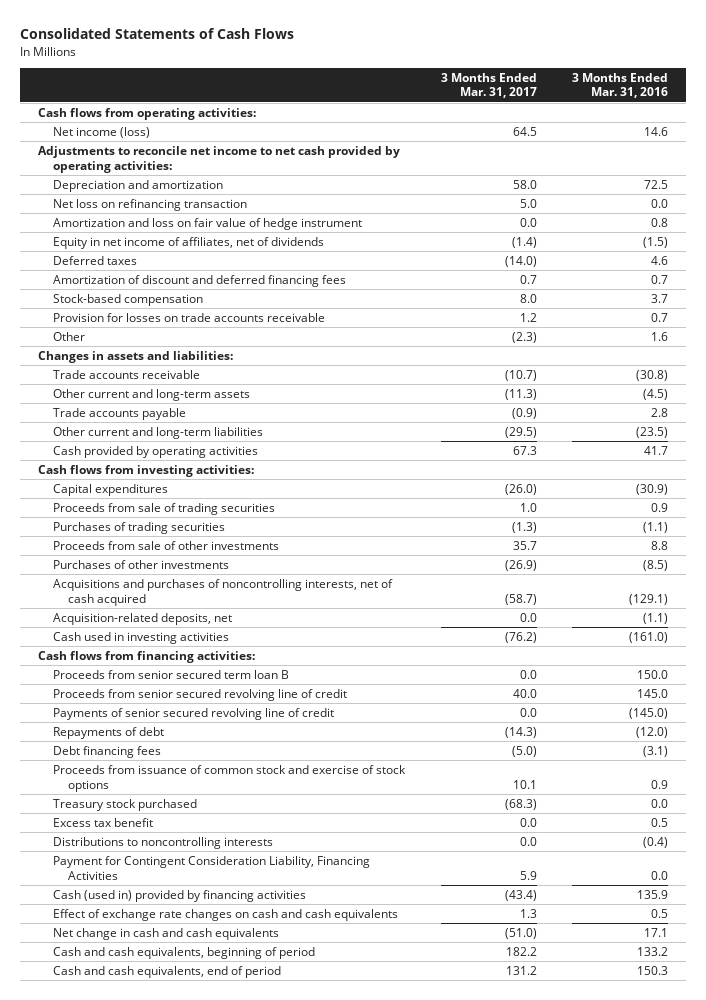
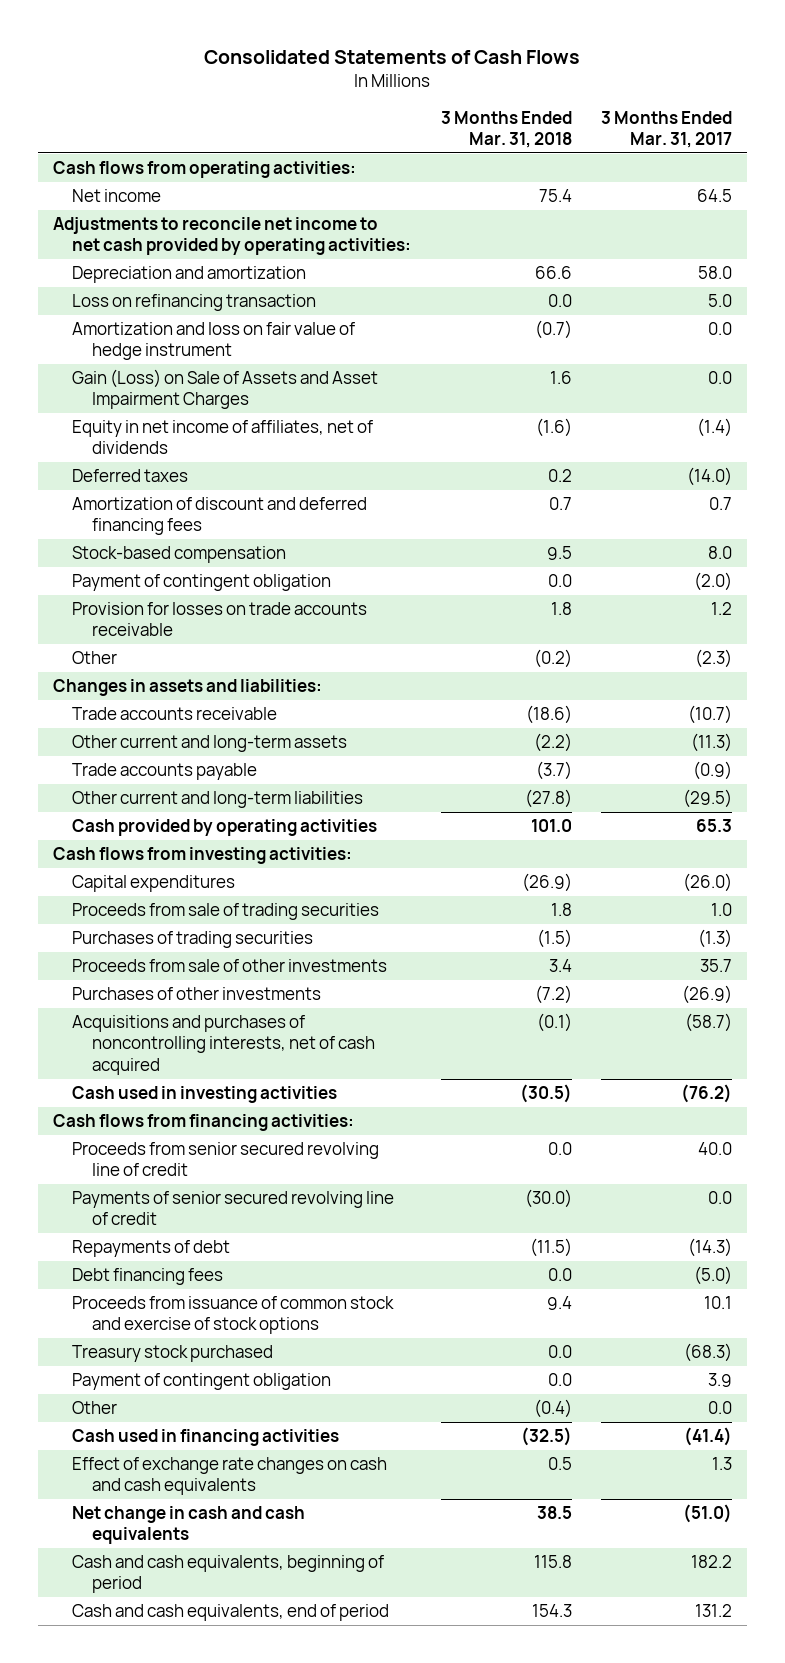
[572,72,669,99] 3 Months Ended Mar. 31, 2016 -> none
none -> [440,110,572,149] 3 Months Ended Mar. 31, 2018
[53,126,151,138] Net income (loss) -> [72,189,162,203] Net income
[53,198,248,211] Net loss on refinancing transaction -> [72,294,317,312] Loss on refinancing transaction
none -> [72,369,379,410] Gain (Loss) on Sale of Assets and Asset Impairment Charges
none -> [72,574,332,592] Payment of contingent obligation
[512,445,537,455] 67.3 -> [696,819,733,833] 65.3
[53,612,233,625] Acquisition-related deposits, net -> none
[53,669,290,679] Proceeds from senior secured term loan B -> none
[53,817,154,827] Excess tax benefit -> none
[53,836,274,849] Distributions to noncontrolling interests -> none
[53,855,371,880] Payment for Contingent Consideration Liability, Financing Activities -> none
none -> [72,1373,332,1391] Payment of contingent obligation
none -> [72,1401,118,1415] Other
[53,889,307,902] Cash (used in) provided by financing activities -> [72,1429,340,1447] Cash used in financing activities
[504,889,537,901] (43.4) -> [684,1427,733,1447] (41.4)

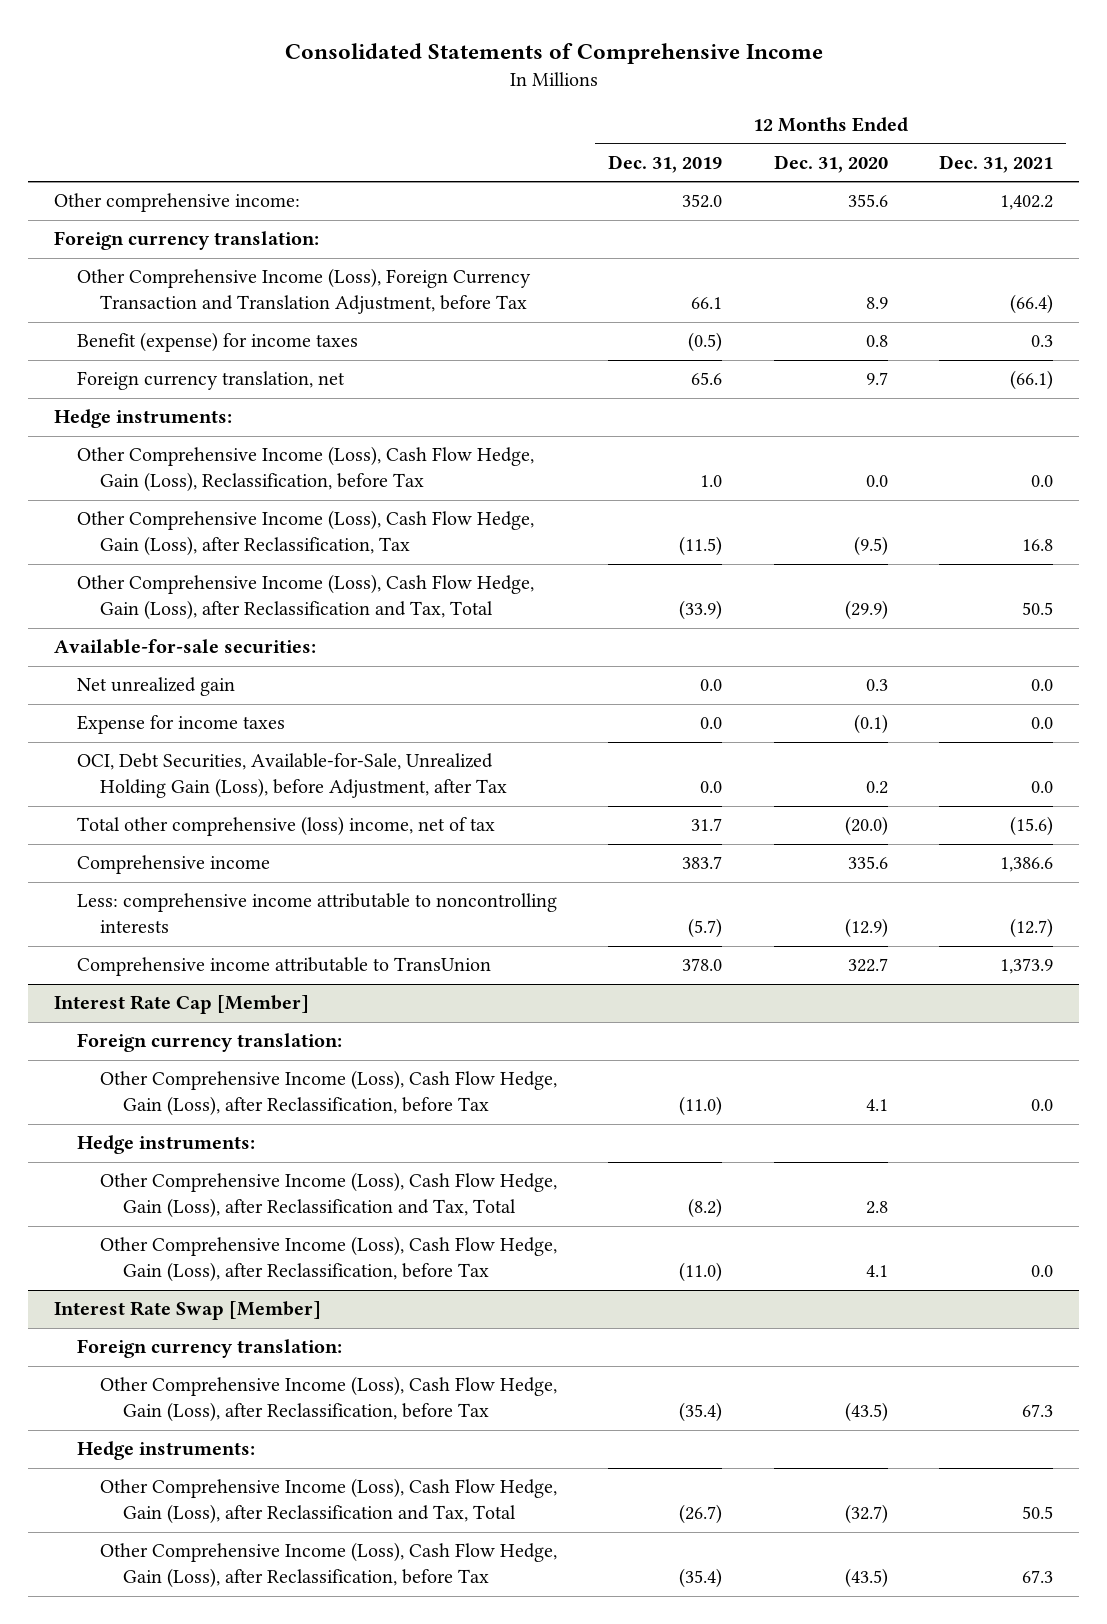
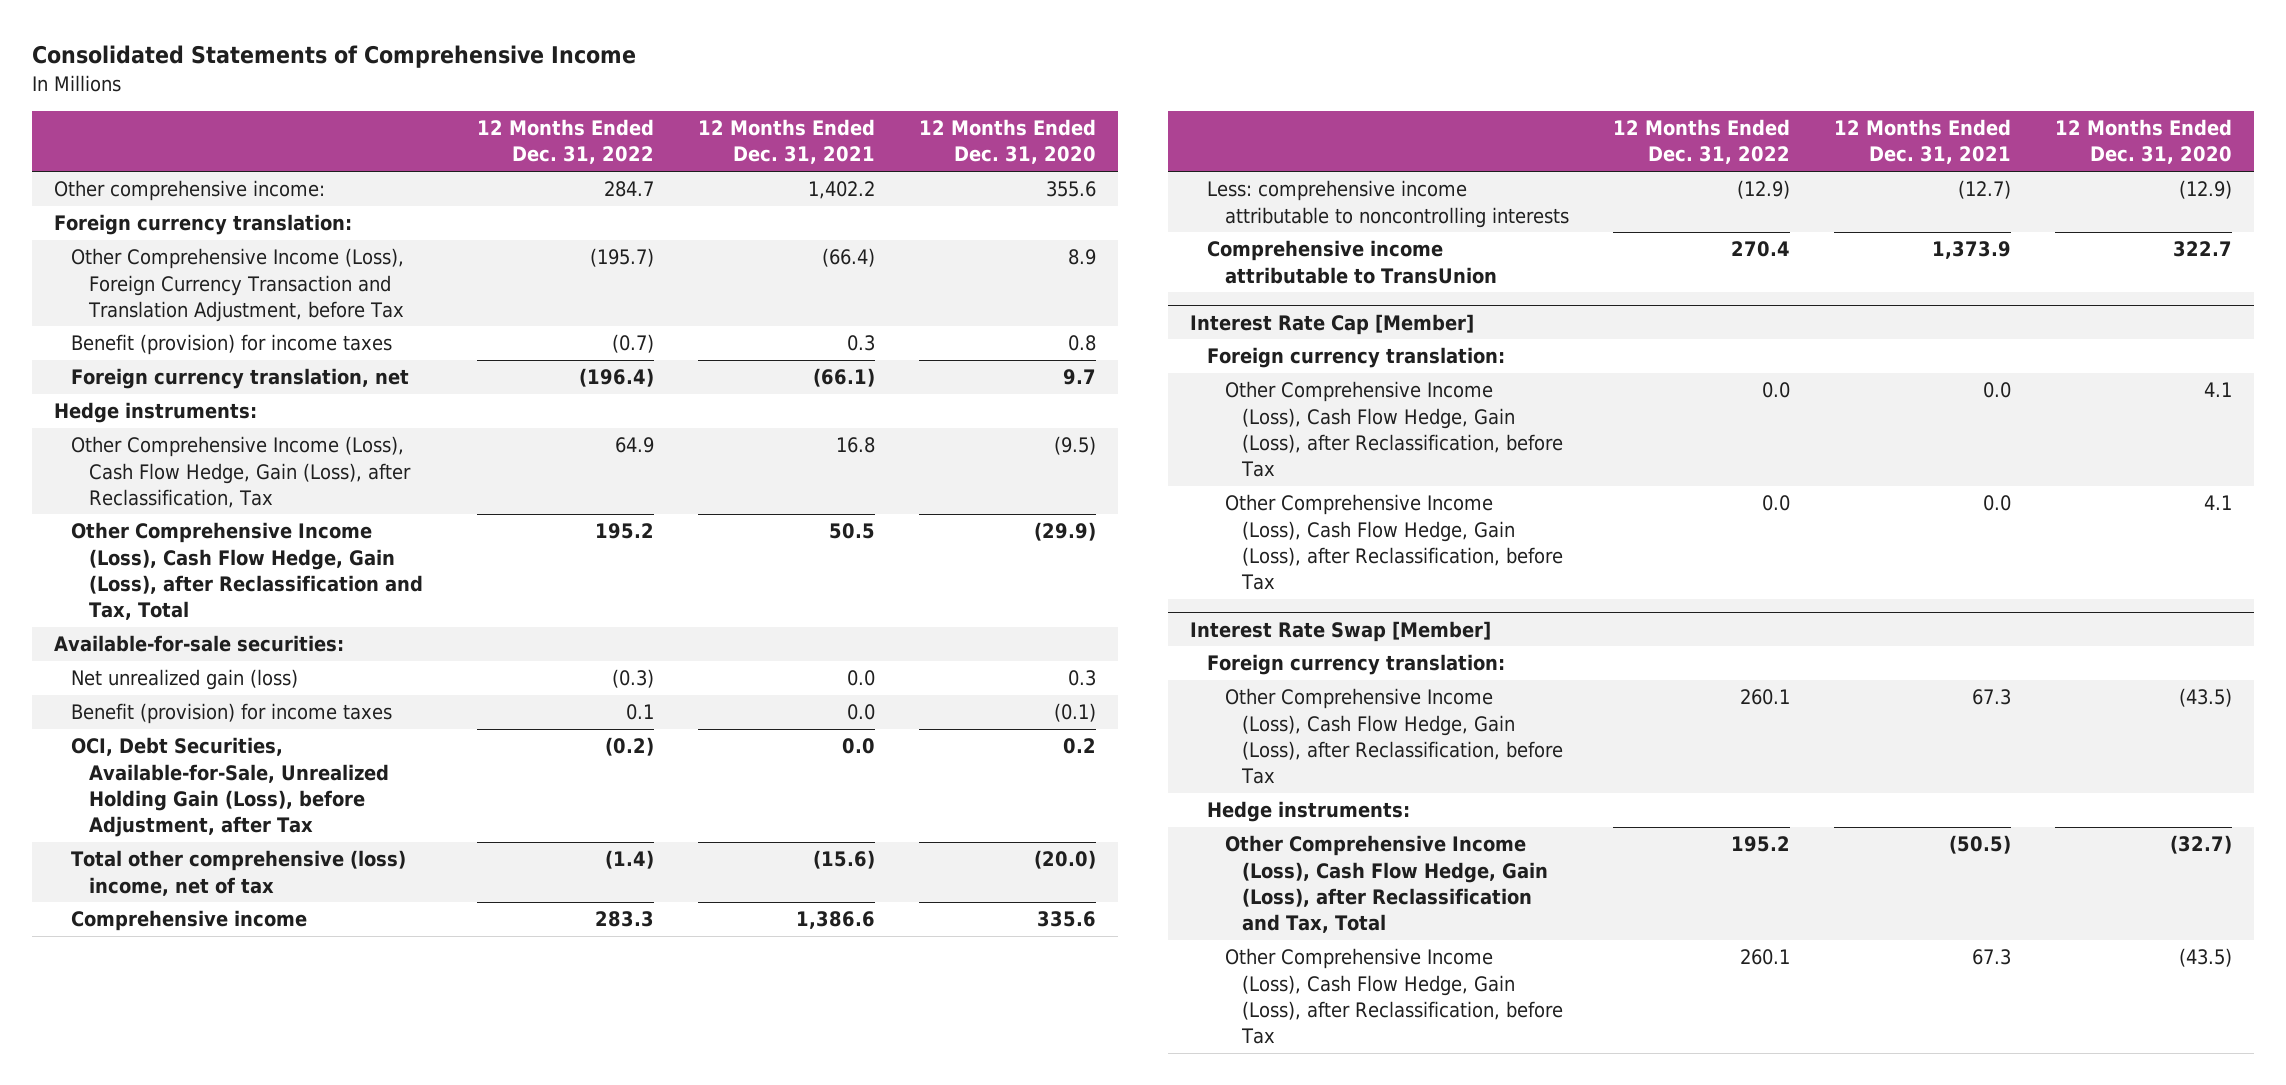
[608,154,723,173] Dec. 31, 2019 -> none
none -> [476,119,654,165] 12 Months Ended Dec. 31, 2022
[76,332,358,353] Benefit (expense) for income taxes -> [71,334,393,356] Benefit (provision) for income taxes
[76,446,534,493] Other Comprehensive Income (Loss), Cash Flow Hedge, Gain (Loss), Reclassification, before Tax -> none
[76,677,235,697] Net unrealized gain -> [71,669,299,691] Net unrealized gain (loss)
[76,715,285,735] Expense for income taxes -> [71,703,393,725] Benefit (provision) for income taxes
[76,1135,255,1155] Hedge instruments: -> none
[99,1172,557,1219] Other Comprehensive Income (Loss), Cash Flow Hedge, Gain (Loss), after Reclassification and Tax, Total -> none
[1022,1506,1054,1520] 50.5 -> [1948,835,2011,855] (50.5)

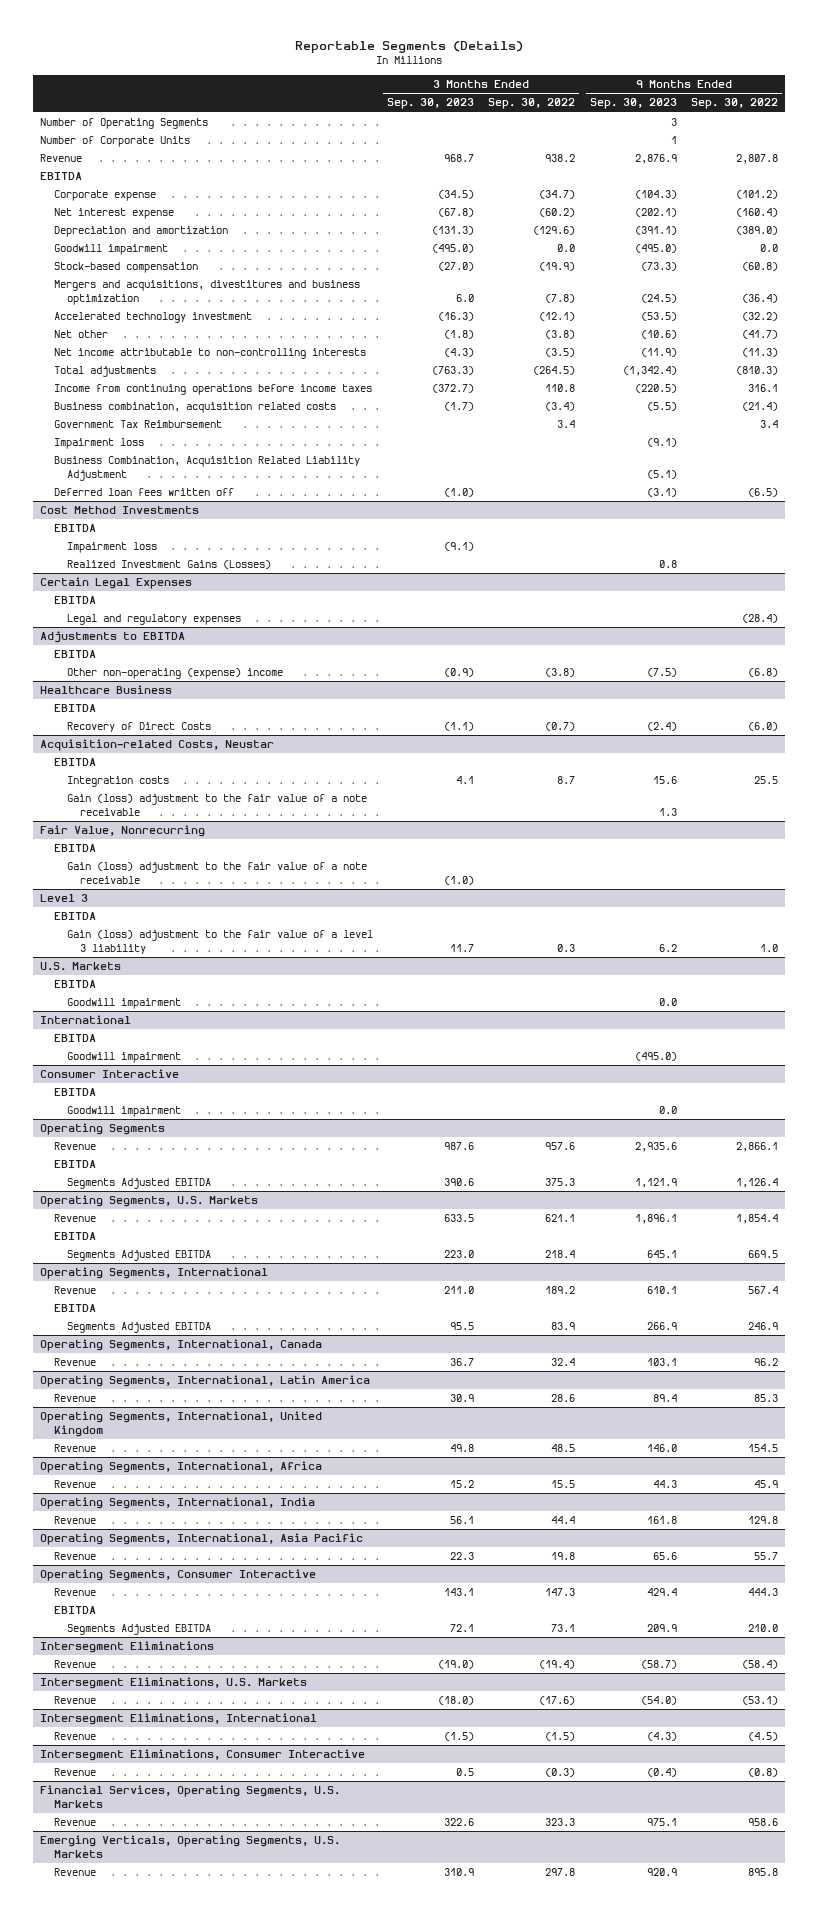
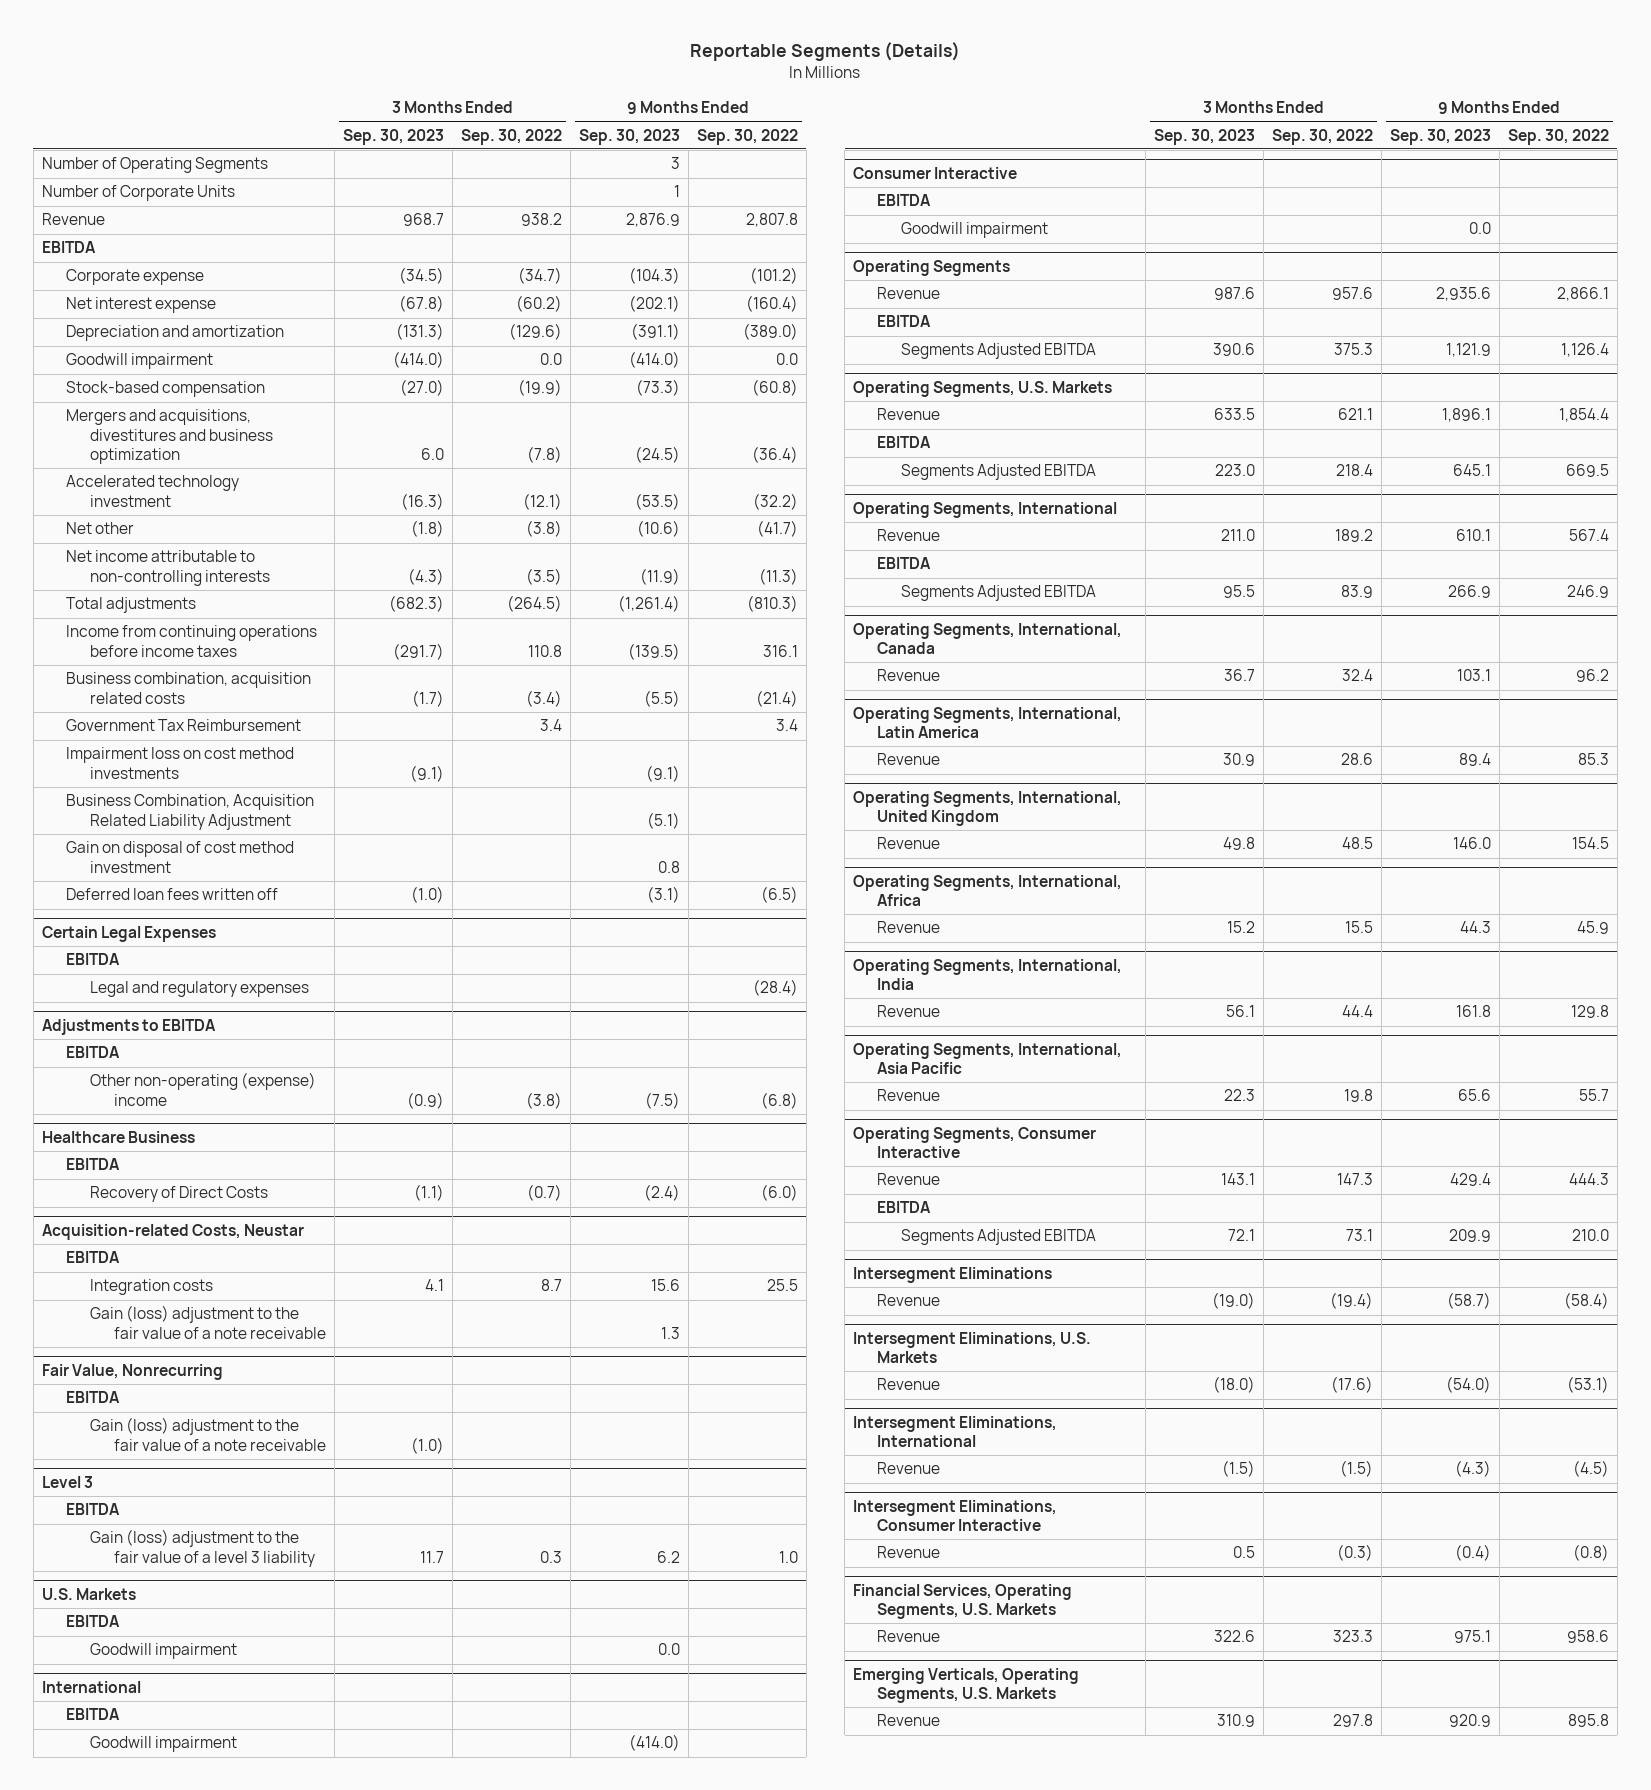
[431,244,474,254] (495.0) -> [393,351,445,369] (414.0)
[634,244,677,254] (495.0) -> [628,351,680,369] (414.0)
[431,366,474,376] (763.3) -> [389,595,445,613] (682.3)
[622,366,677,377] (1,342.4) -> [617,595,680,613] (1,261.4)
[431,384,474,394] (372.7) -> [393,642,445,660] (291.7)
[634,384,677,394] (220.5) -> [627,642,680,660] (139.5)
[53,438,144,450] Impairment loss -> none
none -> [66,747,295,779] Impairment loss on cost method investments
none -> [66,841,295,873] Gain on disposal of cost method investment
[40,506,200,515] Cost Method Investments -> none
[53,524,96,533] EBITDA -> none
[66,542,157,554] Impairment loss -> none
[66,560,271,570] Realized Investment Gains (Losses) -> none
[634,1052,677,1062] (495.0) -> [628,1734,680,1752] (414.0)

